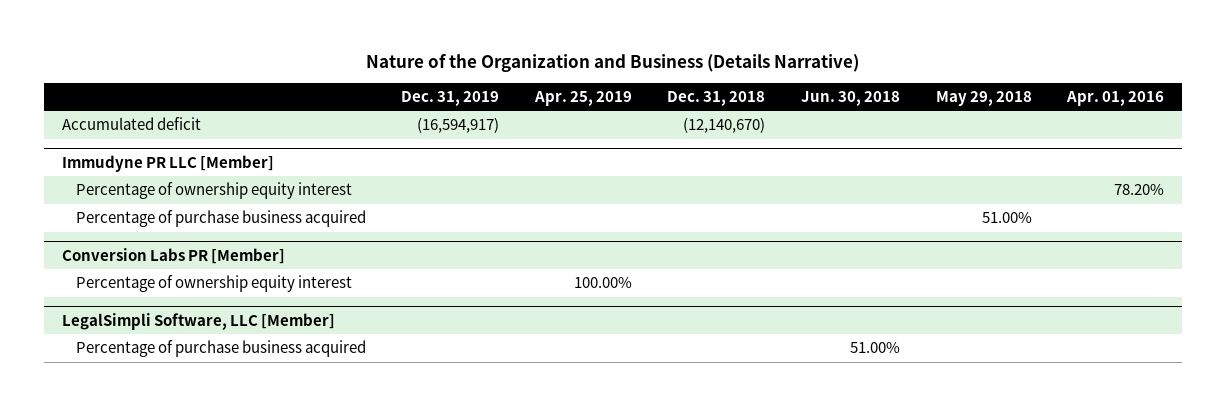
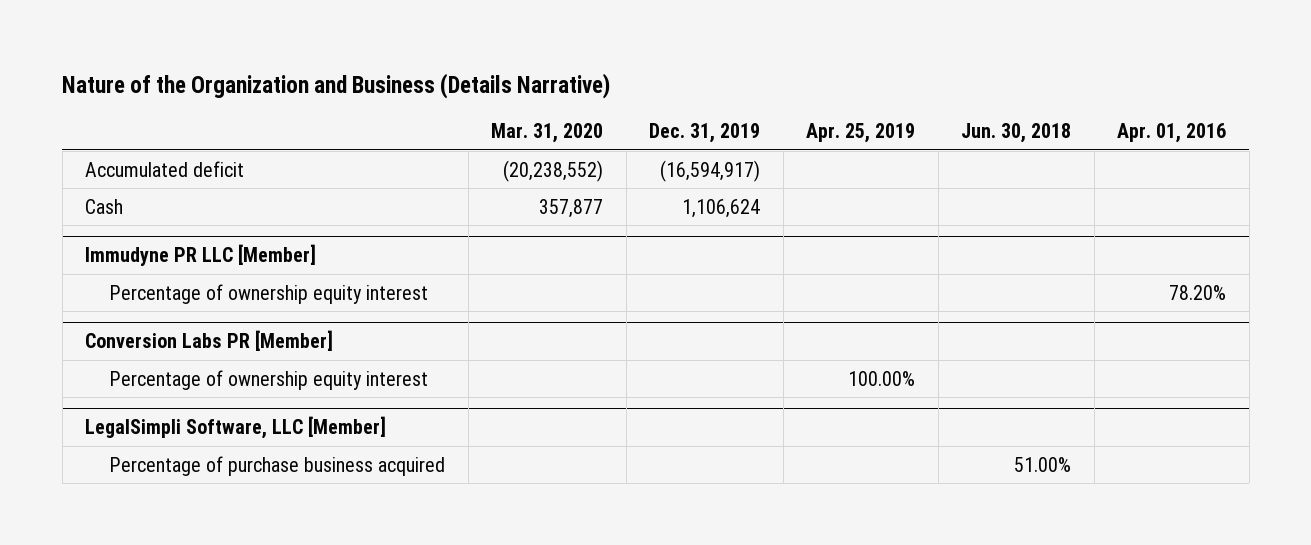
[667,90,766,106] Dec. 31, 2018 -> none
[935,90,1032,106] May 29, 2018 -> none
none -> [491,123,604,144] Mar. 31, 2020
none -> [85,198,124,214] Cash
[75,210,366,228] Percentage of purchase business acquired -> none

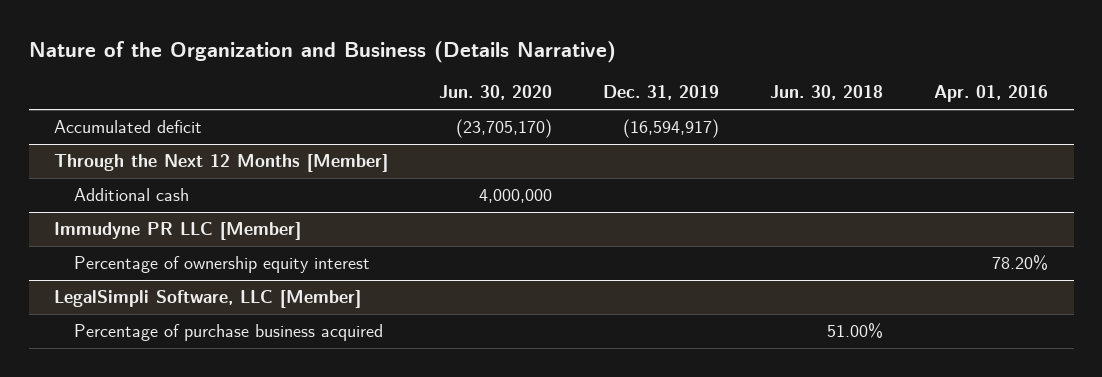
[491,123,604,144] Mar. 31, 2020 -> none
[806,123,916,144] Apr. 25, 2019 -> none
none -> [439,85,553,101] Jun. 30, 2020
[85,198,124,214] Cash -> none
none -> [54,154,389,173] Through the Next 12 Months [Member]
none -> [73,188,189,202] Additional cash
[85,330,334,352] Conversion Labs PR [Member] -> none
[109,369,429,390] Percentage of ownership equity interest -> none

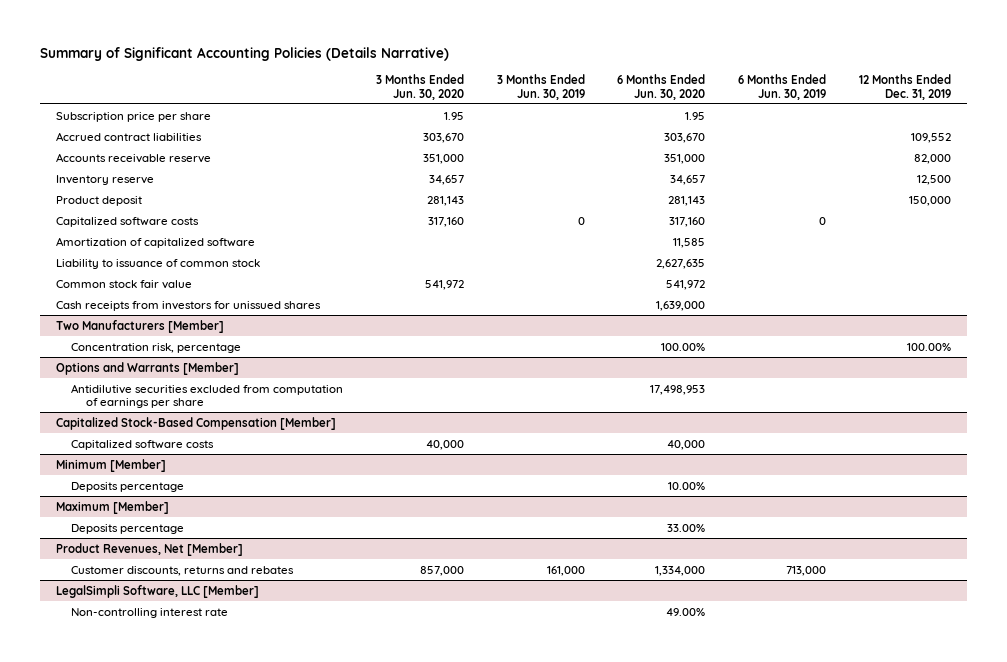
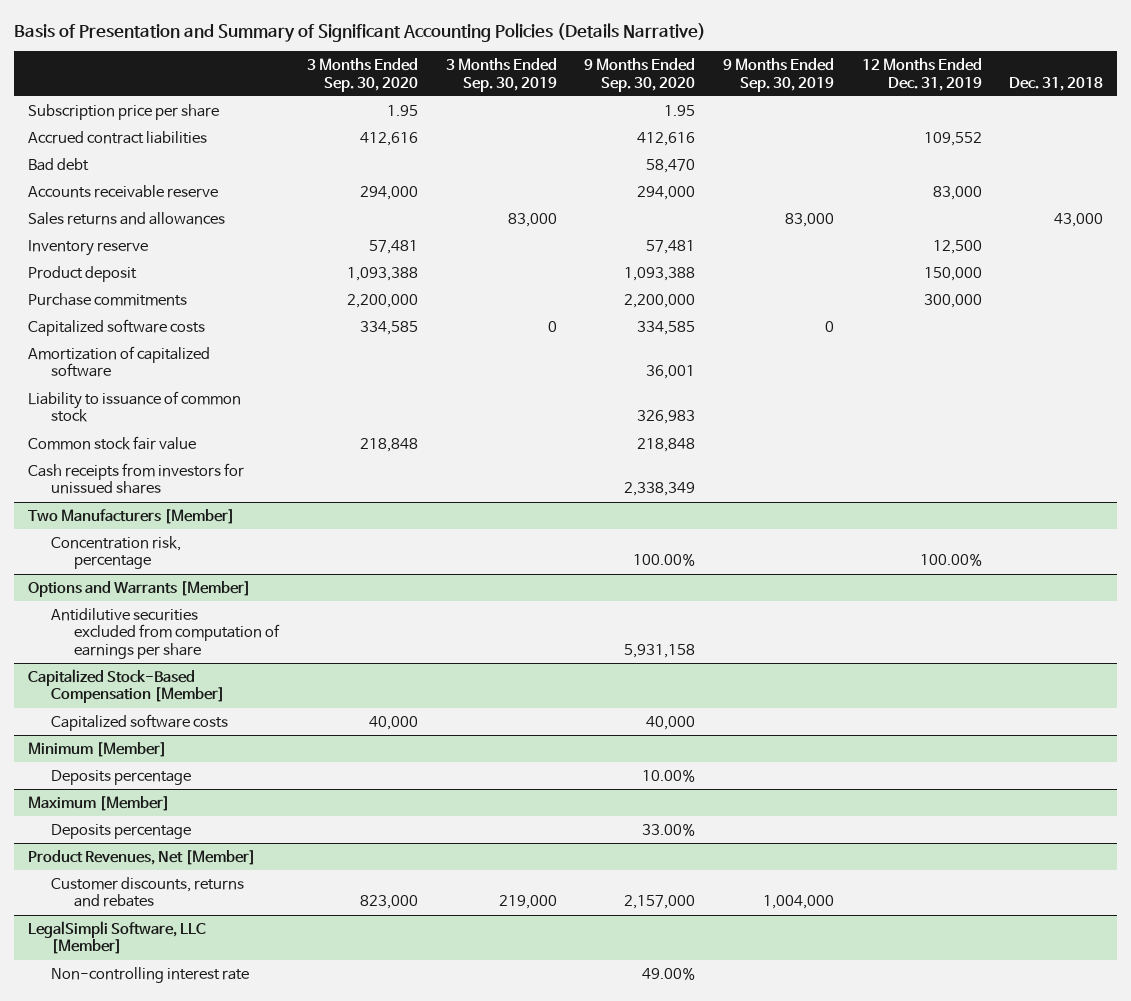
[39,46,449,61] Summary of Significant Accounting Policies (Details Narrative) -> [13,22,706,42] Basis of Presentation and Summary of Significant Accounting Policies (Details Narrative)
[375,74,464,100] 3 Months Ended Jun. 30, 2020 -> none
[496,74,585,100] 3 Months Ended Jun. 30, 2019 -> none
[617,74,706,100] 6 Months Ended Jun. 30, 2020 -> none
[738,74,827,100] 6 Months Ended Jun. 30, 2019 -> none
none -> [307,58,419,92] 3 Months Ended Sep. 30, 2020
none -> [445,58,557,92] 3 Months Ended Sep. 30, 2019
none -> [584,58,696,92] 9 Months Ended Sep. 30, 2020
none -> [723,58,835,92] 9 Months Ended Sep. 30, 2019
none -> [1009,76,1104,91] Dec. 31, 2018
none -> [27,157,89,171] Bad debt
[913,153,951,164] 82,000 -> [932,185,982,200] 83,000
none -> [27,211,225,225] Sales returns and allowances
none -> [27,292,187,306] Purchase commitments

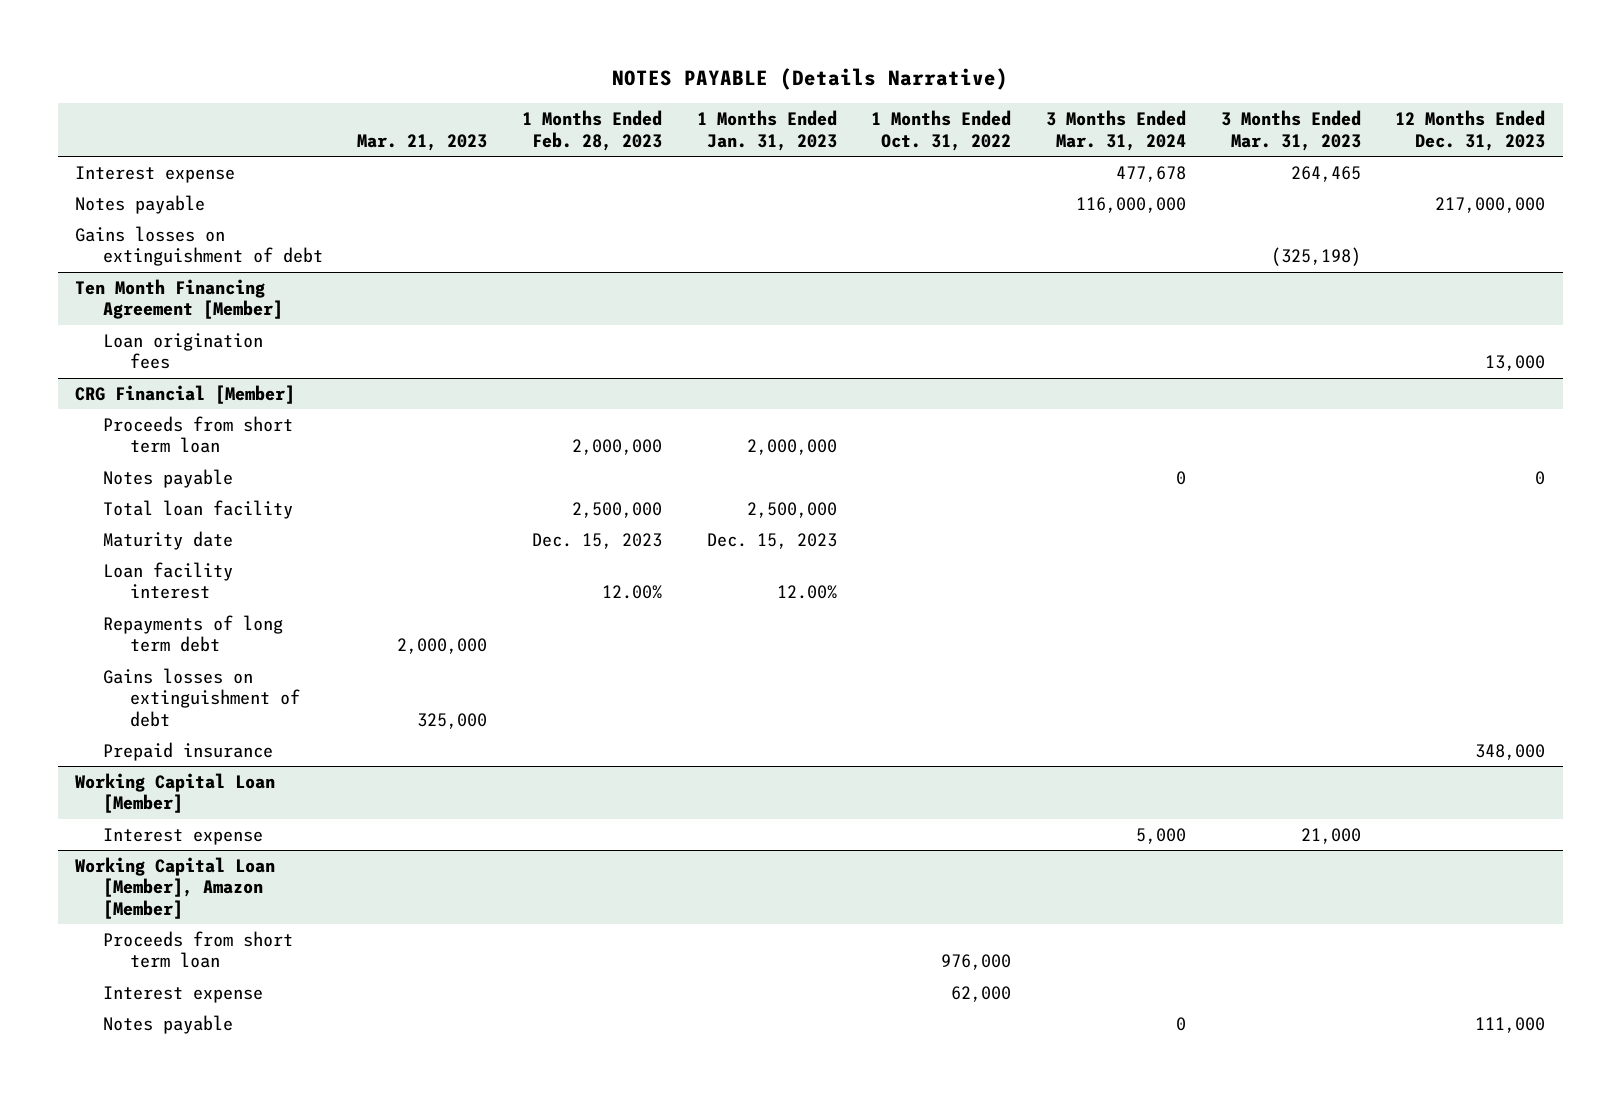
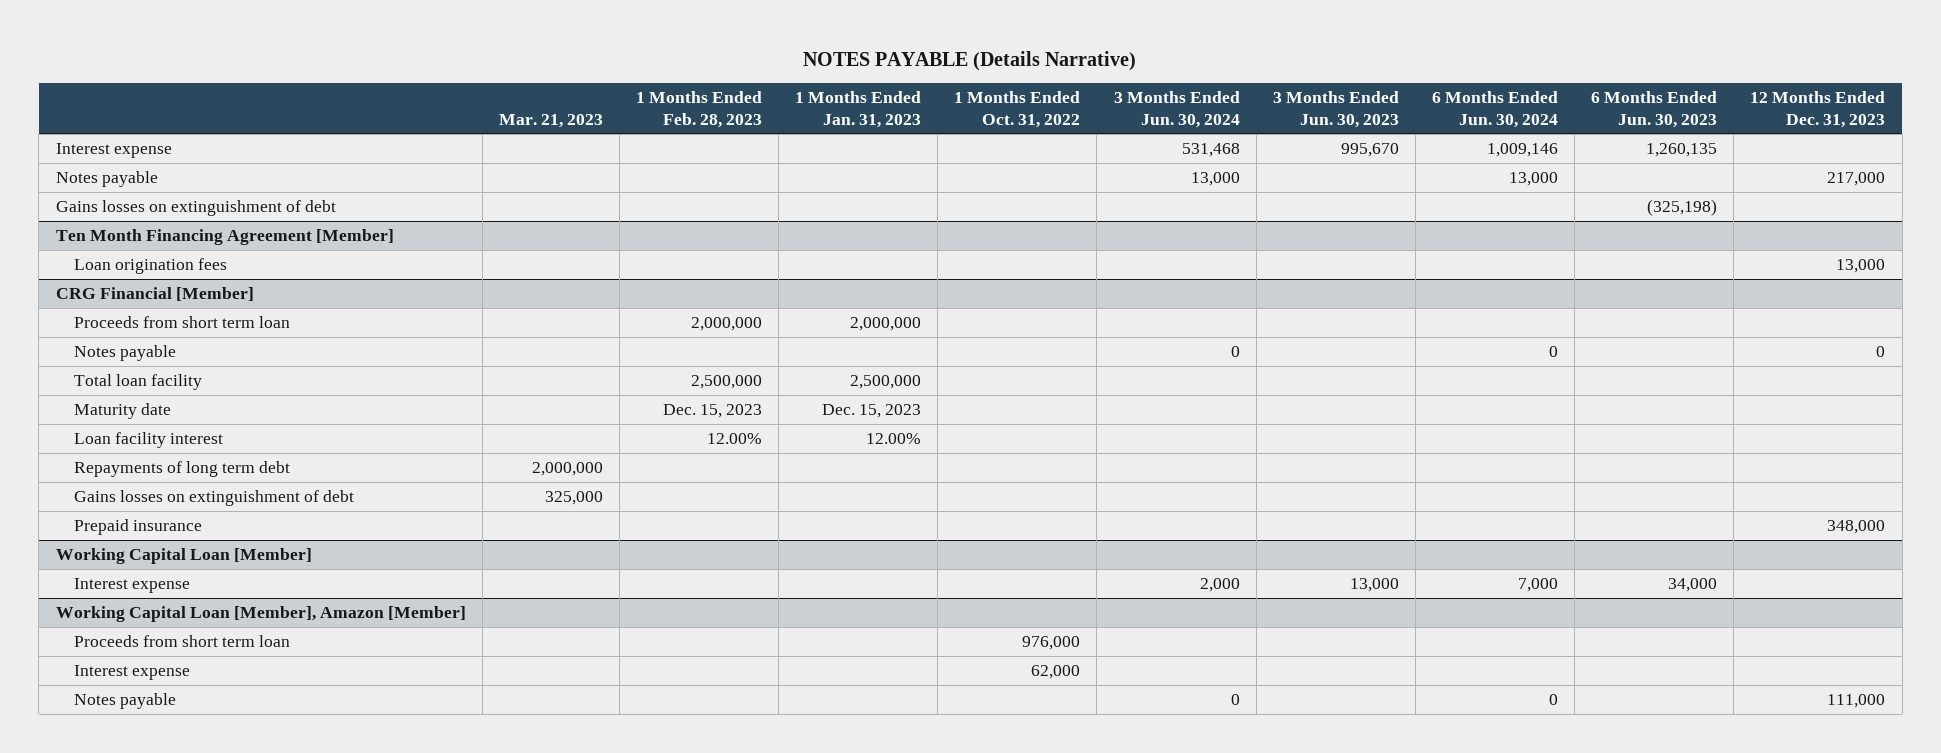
[1046,110,1187,151] 3 Months Ended Mar. 31, 2024 -> none
[1220,110,1361,151] 3 Months Ended Mar. 31, 2023 -> none
none -> [1113,91,1240,128] 3 Months Ended Jun. 30, 2024
none -> [1272,91,1399,128] 3 Months Ended Jun. 30, 2023
none -> [1432,91,1559,128] 6 Months Ended Jun. 30, 2024
none -> [1591,91,1718,128] 6 Months Ended Jun. 30, 2023
[1435,196,1546,213] 217,000,000 -> [1827,171,1886,186] 217,000

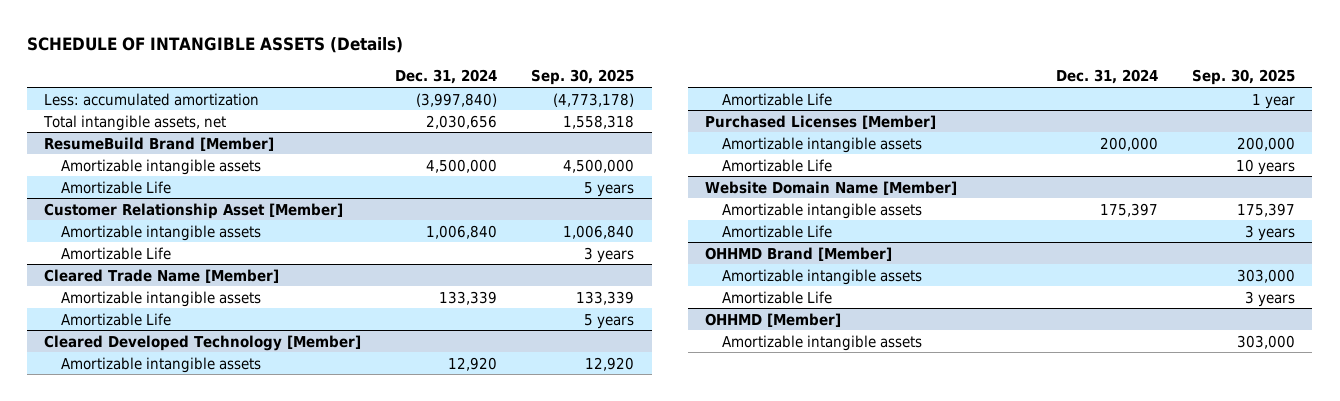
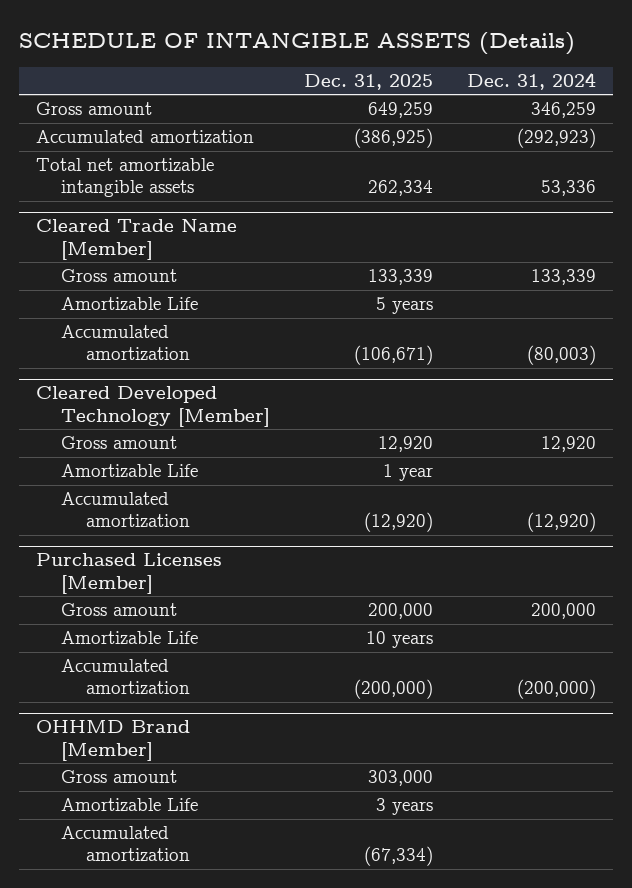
[531,69,635,86] Sep. 30, 2025 -> none
none -> [303,73,433,90] Dec. 31, 2025
[44,136,275,151] ResumeBuild Brand [Member] -> none
[61,158,262,175] Amortizable intangible assets -> none
[61,180,172,194] Amortizable Life -> none
[44,202,344,219] Customer Relationship Asset [Member] -> none
[61,224,262,241] Amortizable intangible assets -> none
[61,246,172,260] Amortizable Life -> none
none -> [36,102,153,116] Gross amount
[44,92,260,106] Less: accumulated amortization -> [36,130,255,144] Accumulated amortization
[416,92,498,107] (3,997,840) -> [516,128,596,149] (292,923)
[43,114,227,131] Total intangible assets, net -> [36,158,215,198] Total net amortizable intangible assets
[426,114,498,129] 2,030,656 -> [540,180,596,197] 53,336
[61,290,262,307] Amortizable intangible assets -> [61,269,178,283] Gross amount
none -> [61,325,190,361] Accumulated amortization
[61,356,262,373] Amortizable intangible assets -> [61,436,178,450] Gross amount
none -> [61,492,190,528] Accumulated amortization
[722,136,923,153] Amortizable intangible assets -> [61,603,178,617] Gross amount
[705,180,958,195] Website Domain Name [Member] -> none
[722,202,923,219] Amortizable intangible assets -> none
[722,224,833,238] Amortizable Life -> none
none -> [61,659,190,695] Accumulated amortization
[722,268,923,285] Amortizable intangible assets -> [61,770,178,784] Gross amount
[705,312,842,327] OHHMD [Member] -> none
[722,334,923,351] Amortizable intangible assets -> none
none -> [61,826,190,862] Accumulated amortization

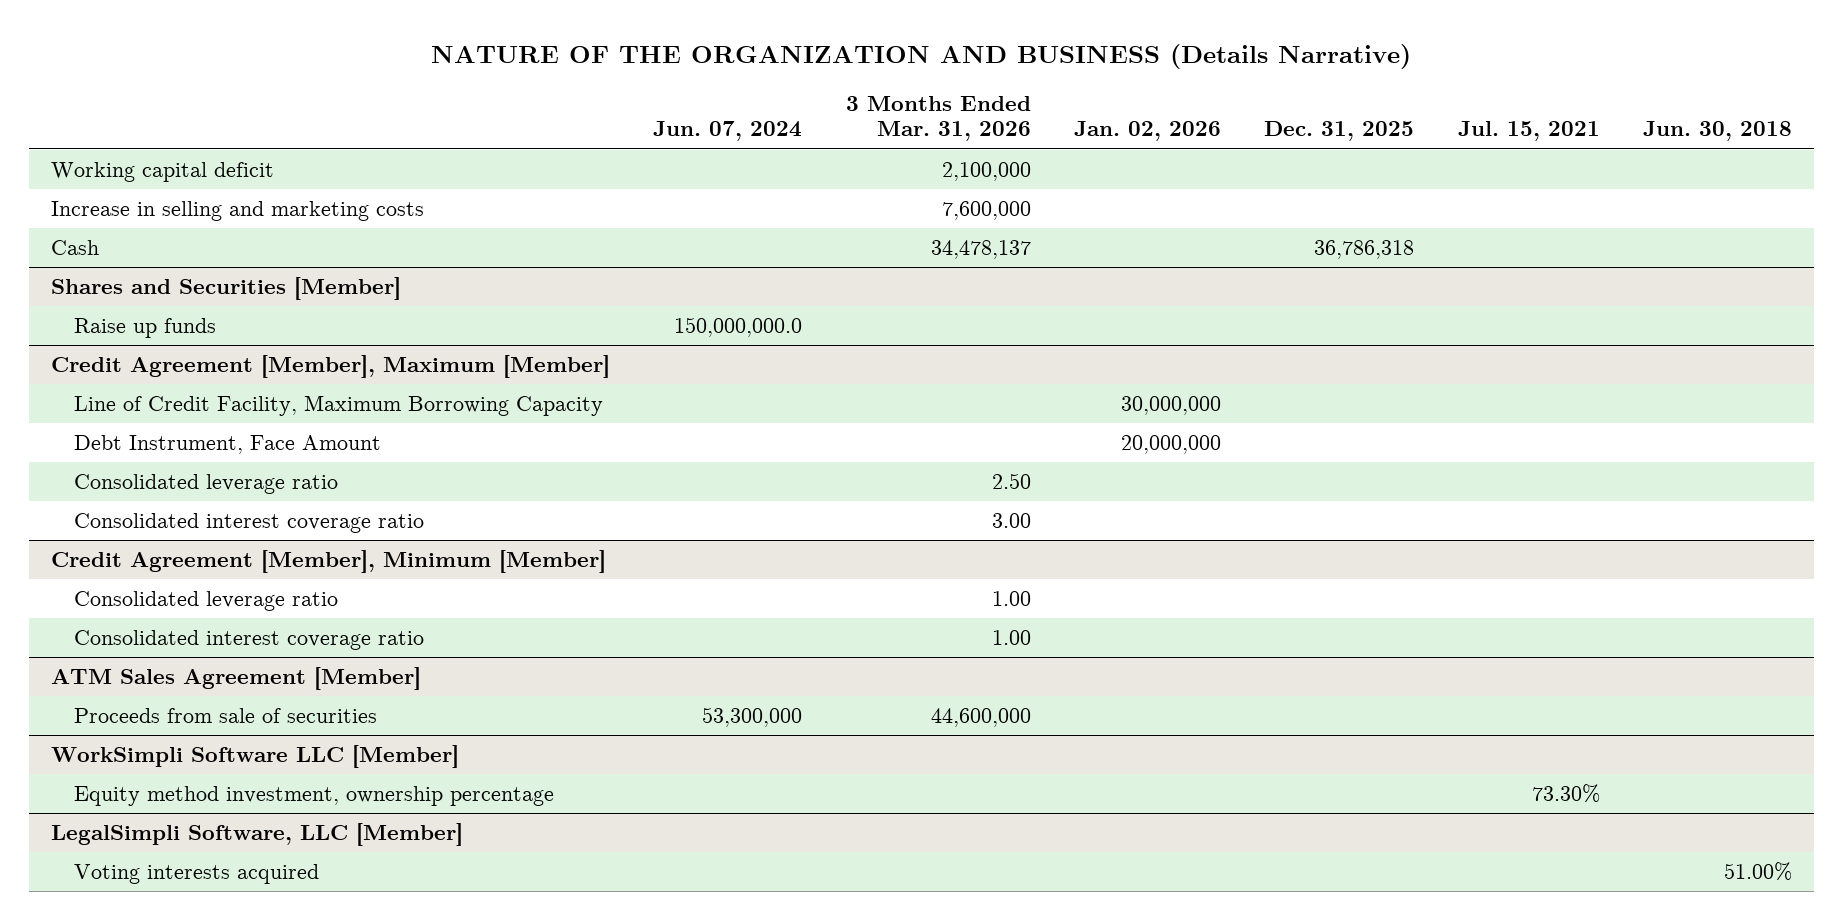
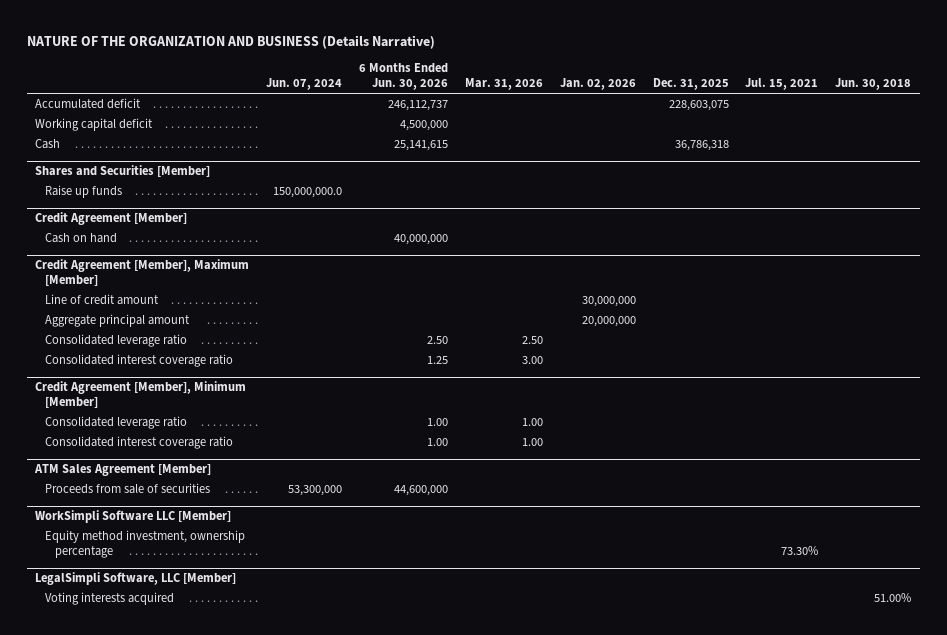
[845,96,1031,142] 3 Months Ended Mar. 31, 2026 -> none
none -> [359,63,449,91] 6 Months Ended Jun. 30, 2026
none -> [464,78,543,91] Mar. 31, 2026
none -> [35,97,142,109] Accumulated deficit
[51,201,425,222] Increase in selling and marketing costs -> none
none -> [35,212,188,226] Credit Agreement [Member]
none -> [45,232,118,243] Cash on hand
[74,395,604,417] Line of Credit Facility, Maximum Borrowing Capacity -> [45,293,160,305] Line of credit amount
[74,435,382,455] Debt Instrument, Face Amount -> [45,313,191,327] Aggregate principal amount

